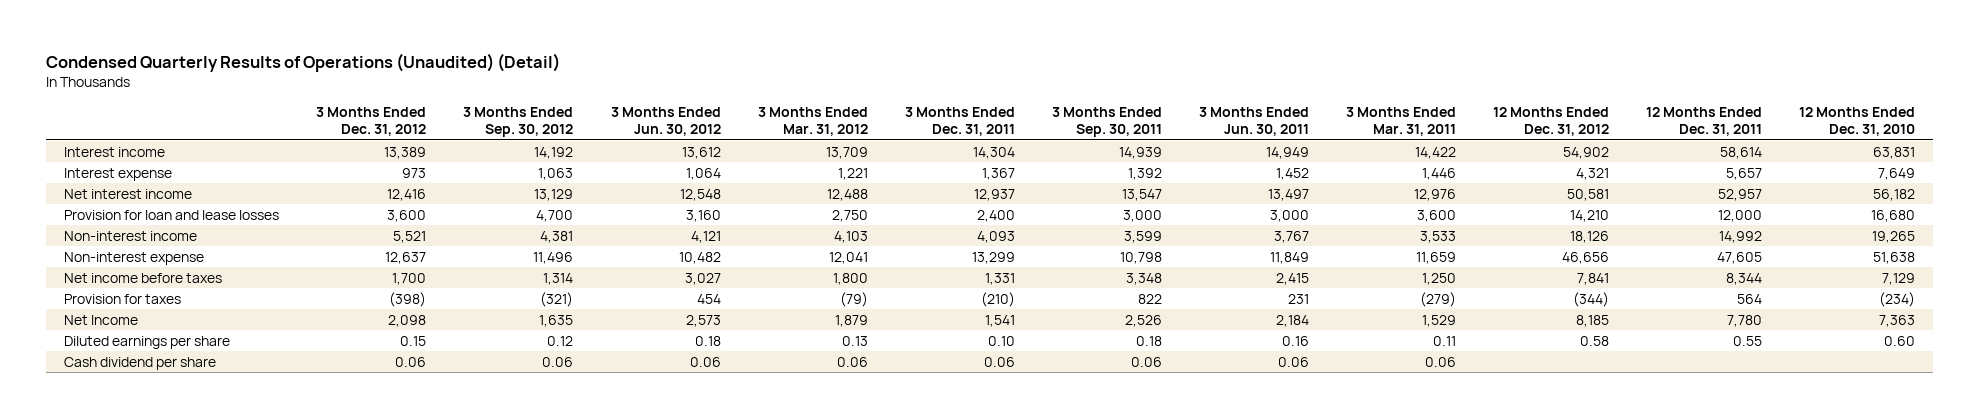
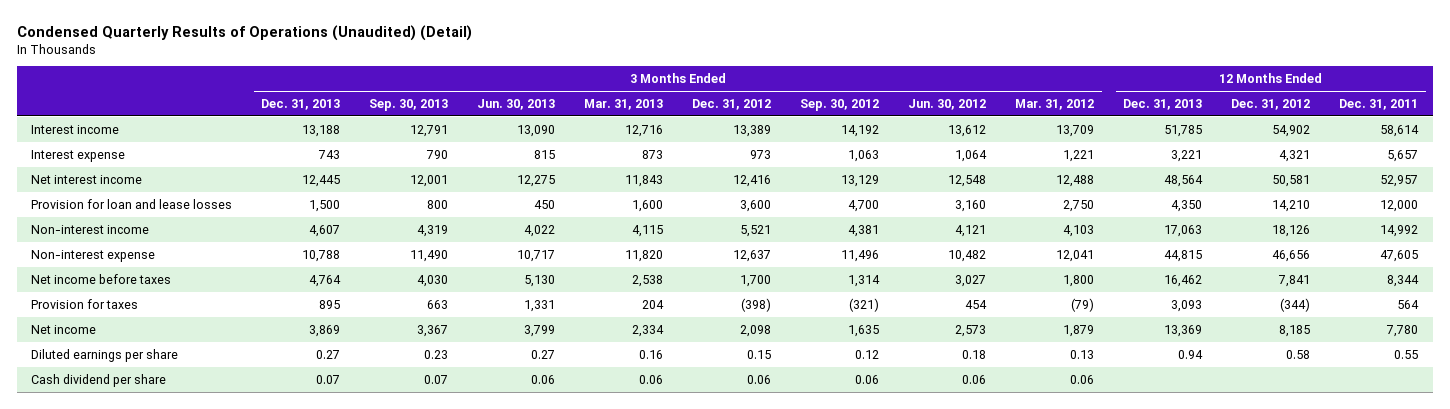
[904,106,1015,137] 3 Months Ended Dec. 31, 2011 -> none
[1051,106,1162,138] 3 Months Ended Sep. 30, 2011 -> none
[1198,106,1309,137] 3 Months Ended Jun. 30, 2011 -> none
[1345,106,1456,137] 3 Months Ended Mar. 31, 2011 -> none
[1798,106,1915,137] 12 Months Ended Dec. 31, 2010 -> none
none -> [261,98,341,110] Dec. 31, 2013
none -> [369,98,449,111] Sep. 30, 2013
none -> [477,98,556,110] Jun. 30, 2013
none -> [584,98,664,110] Mar. 31, 2013
none -> [1123,98,1203,110] Dec. 31, 2013
[64,314,139,325] Net Income -> [31,324,97,334] Net income

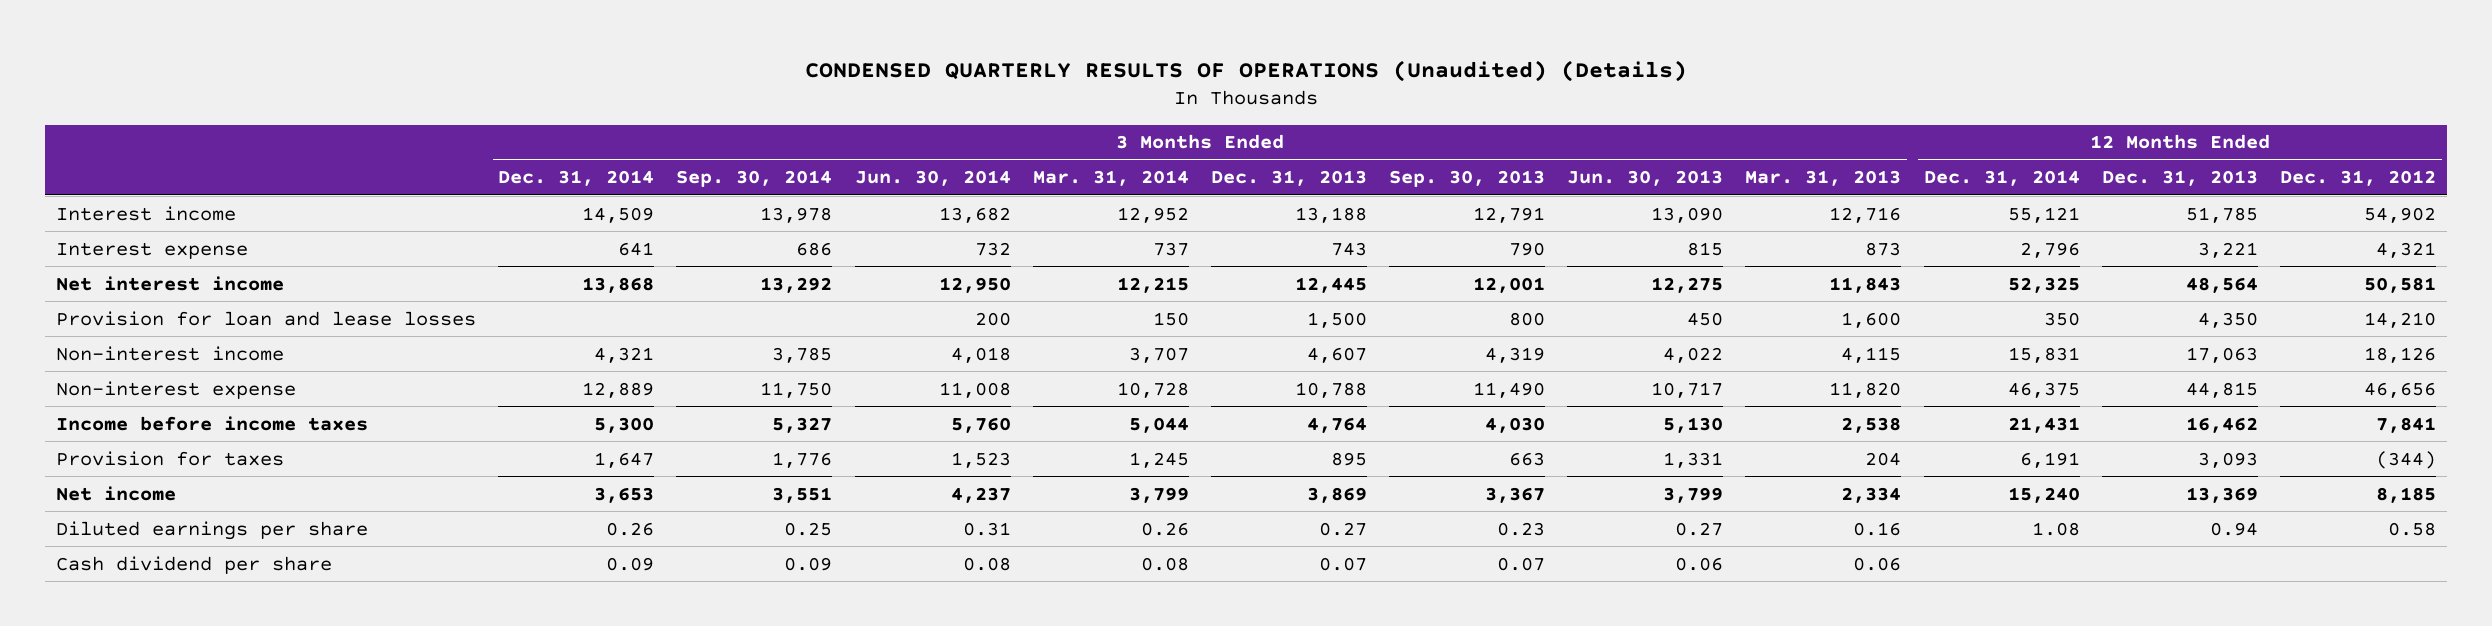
[16,24,472,41] Condensed Quarterly Results of Operations (Unaudited) (Detail) -> [804,59,1687,82] CONDENSED QUARTERLY RESULTS OF OPERATIONS (Unaudited) (Details)
[692,98,772,110] Dec. 31, 2012 -> none
[800,98,880,111] Sep. 30, 2012 -> none
[908,98,987,110] Jun. 30, 2012 -> none
[1015,98,1095,110] Mar. 31, 2012 -> none
[1339,98,1419,110] Dec. 31, 2011 -> none
none -> [498,170,655,187] Dec. 31, 2014
none -> [676,170,833,188] Sep. 30, 2014
none -> [854,170,1011,187] Jun. 30, 2014
none -> [1032,170,1189,187] Mar. 31, 2014
none -> [1923,170,2080,187] Dec. 31, 2014
[31,273,172,284] Net income before taxes -> [55,415,368,431] Income before income taxes

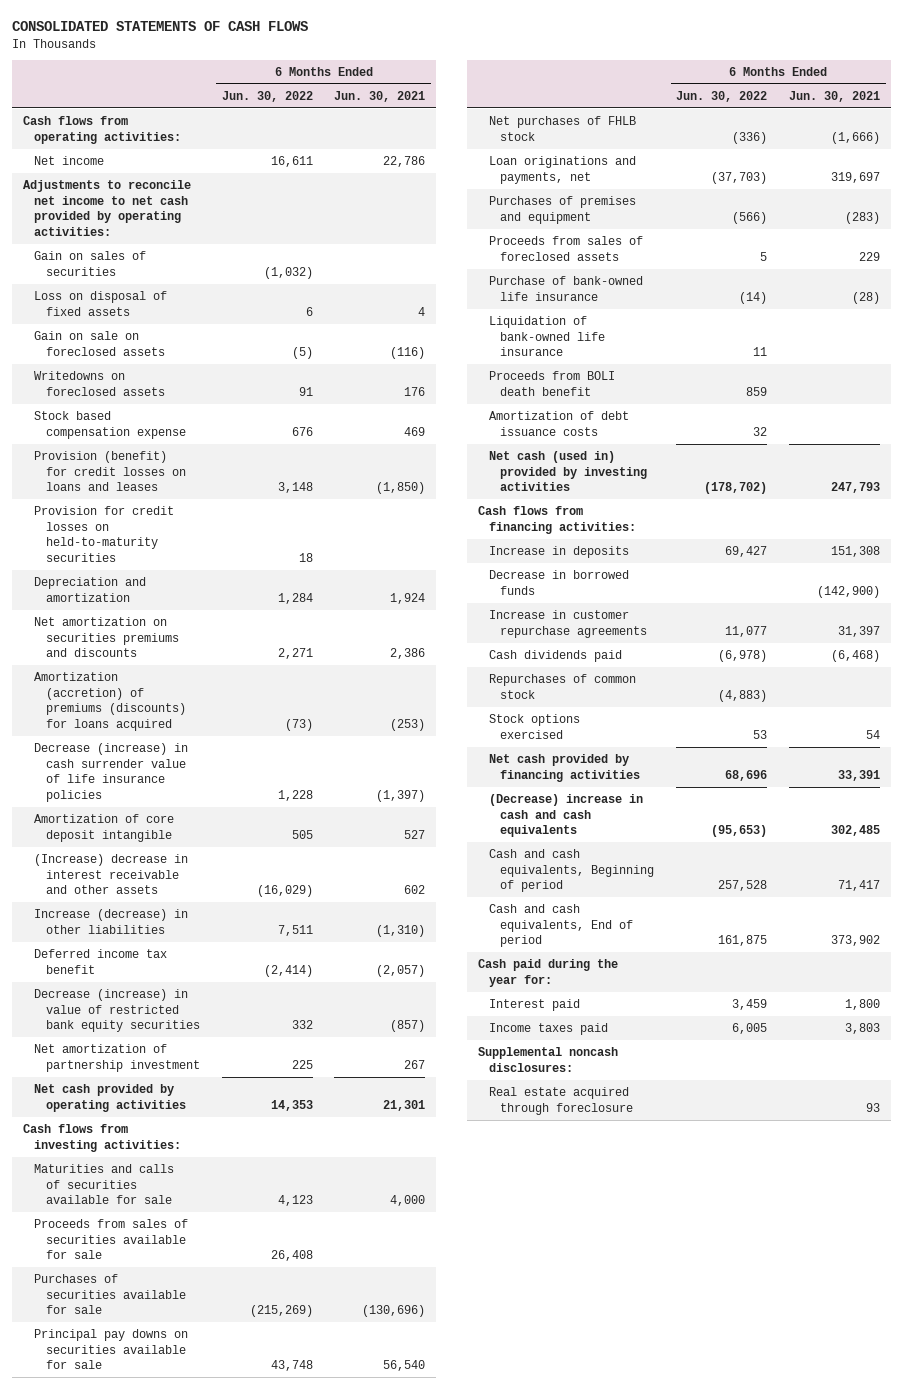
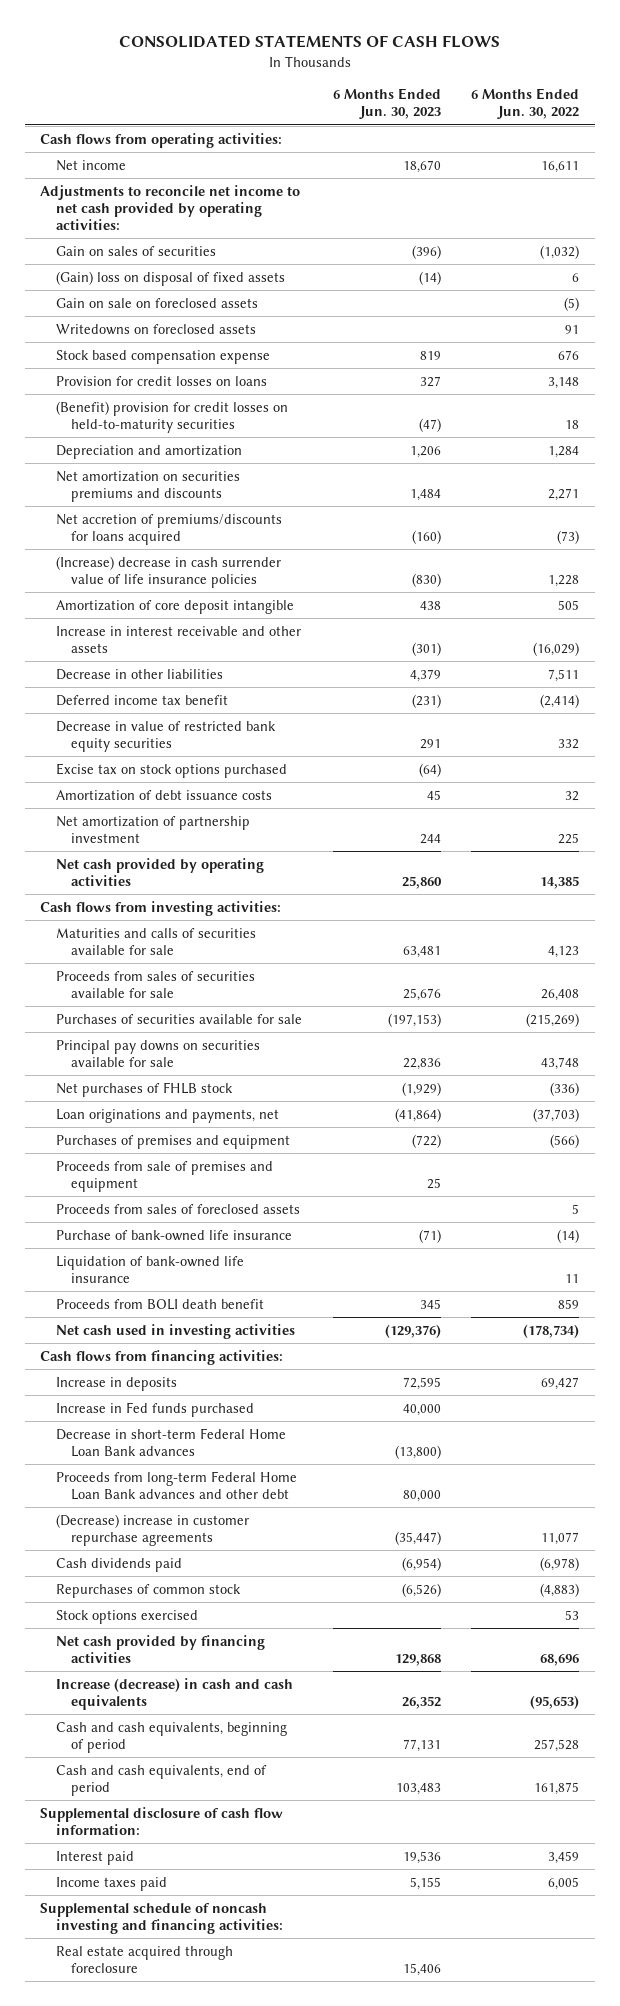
[334,90,426,102] Jun. 30, 2021 -> none
none -> [332,88,441,120] 6 Months Ended Jun. 30, 2023
[34,290,168,316] Loss on disposal of fixed assets -> [55,270,285,286] (Gain) loss on disposal of fixed assets
[34,450,186,492] Provision (benefit) for credit losses on loans and leases -> [55,375,267,386] Provision for credit losses on loans
[34,505,175,563] Provision for credit losses on held-to-maturity securities -> [55,400,288,433] (Benefit) provision for credit losses on held-to-maturity securities
[34,671,186,732] Amortization (accretion) of premiums (discounts) for loans acquired -> [55,513,282,545] Net accretion of premiums/discounts for loans acquired
[34,742,189,803] Decrease (increase) in cash surrender value of life insurance policies -> [55,555,281,588] (Increase) decrease in cash surrender value of life insurance policies
[34,853,189,895] (Increase) decrease in interest receivable and other assets -> [55,625,301,653] Increase in interest receivable and other assets
[34,908,189,934] Increase (decrease) in other liabilities -> [55,668,223,680] Decrease in other liabilities
[34,988,200,1033] Decrease (increase) in value of restricted bank equity securities -> [55,720,276,752] Decrease in value of restricted bank equity securities
none -> [55,762,287,778] Excise tax on stock options purchased
[489,410,630,436] Amortization of debt issuance costs -> [55,789,272,801] Amortization of debt issuance costs
[270,1099,313,1111] 14,353 -> [540,875,580,889] 14,385
none -> [55,1160,273,1192] Proceeds from sale of premises and equipment
[489,450,648,492] Net cash (used in) provided by investing activities -> [55,1323,295,1339] Net cash used in investing activities
[704,482,768,495] (178,702) -> [523,1323,580,1338] (178,734)
[489,569,630,595] Decrease in borrowed funds -> none
none -> [55,1401,254,1417] Increase in Fed funds purchased
none -> [55,1427,286,1457] Decrease in short-term Federal Home Loan Bank advances
none -> [55,1470,297,1500] Proceeds from long-term Federal Home Loan Bank advances and other debt
[489,609,648,638] Increase in customer repurchase agreements -> [55,1513,249,1546] (Decrease) increase in customer repurchase agreements
[489,793,644,838] (Decrease) increase in cash and cash equivalents -> [55,1677,293,1710] Increase (decrease) in cash and cash equivalents
[489,848,655,893] Cash and cash equivalents, Beginning of period -> [55,1721,287,1753] Cash and cash equivalents, beginning of period
[489,903,634,948] Cash and cash equivalents, End of period -> [55,1764,267,1796] Cash and cash equivalents, end of period
[477,958,618,987] Cash paid during the year for: -> [40,1806,284,1835] Supplemental disclosure of cash flow information:
[477,1046,618,1072] Supplemental noncash disclosures: -> [40,1902,283,1934] Supplemental schedule of noncash investing and financing activities:

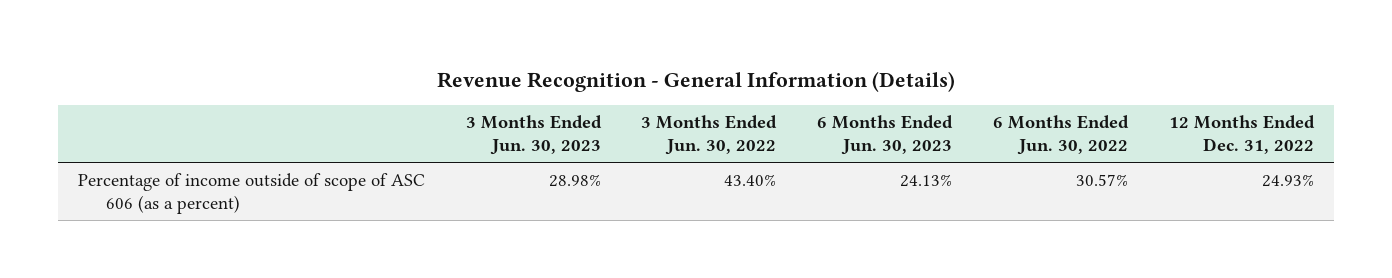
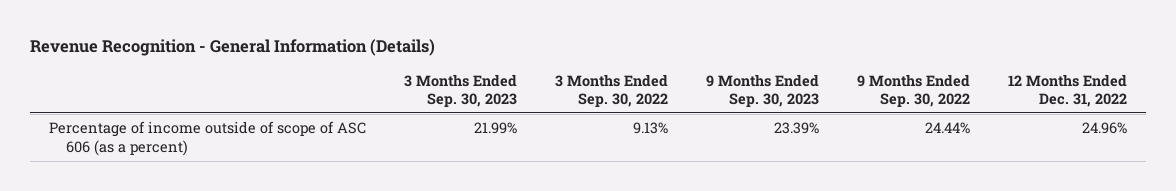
[465,115,602,156] 3 Months Ended Jun. 30, 2023 -> none
[641,115,778,156] 3 Months Ended Jun. 30, 2022 -> none
[817,115,954,156] 6 Months Ended Jun. 30, 2023 -> none
[992,115,1129,156] 6 Months Ended Jun. 30, 2022 -> none
none -> [403,73,517,107] 3 Months Ended Sep. 30, 2023
none -> [554,73,668,107] 3 Months Ended Sep. 30, 2022
none -> [706,73,820,107] 9 Months Ended Sep. 30, 2023
none -> [857,73,971,107] 9 Months Ended Sep. 30, 2022
[1261,174,1314,188] 24.93% -> [1082,122,1128,135] 24.96%

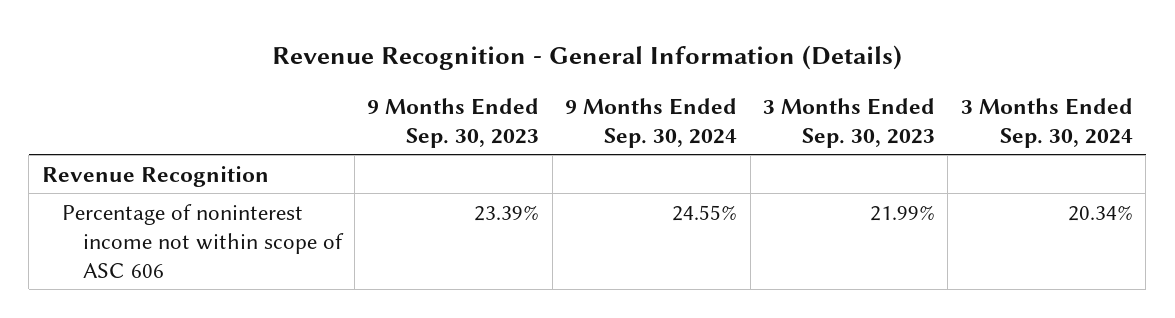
[554,73,668,107] 3 Months Ended Sep. 30, 2022 -> none
[857,73,971,107] 9 Months Ended Sep. 30, 2022 -> none
[1008,73,1128,107] 12 Months Ended Dec. 31, 2022 -> none
none -> [565,97,738,148] 9 Months Ended Sep. 30, 2024
none -> [960,97,1133,148] 3 Months Ended Sep. 30, 2024
none -> [41,165,269,187] Revenue Recognition
[48,121,366,156] Percentage of income outside of scope of ASC 606 (as a percent) -> [62,203,344,278] Percentage of noninterest income not within scope of ASC 606

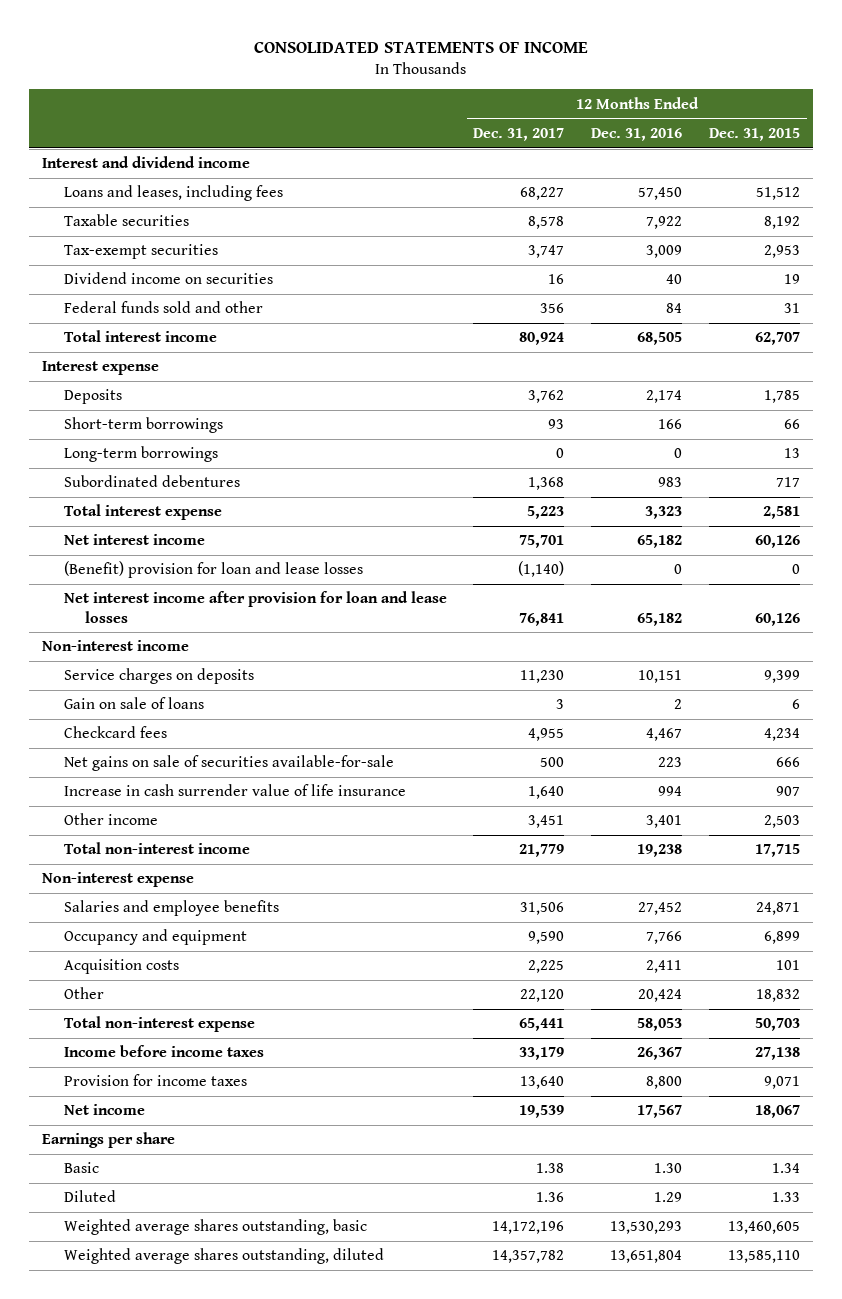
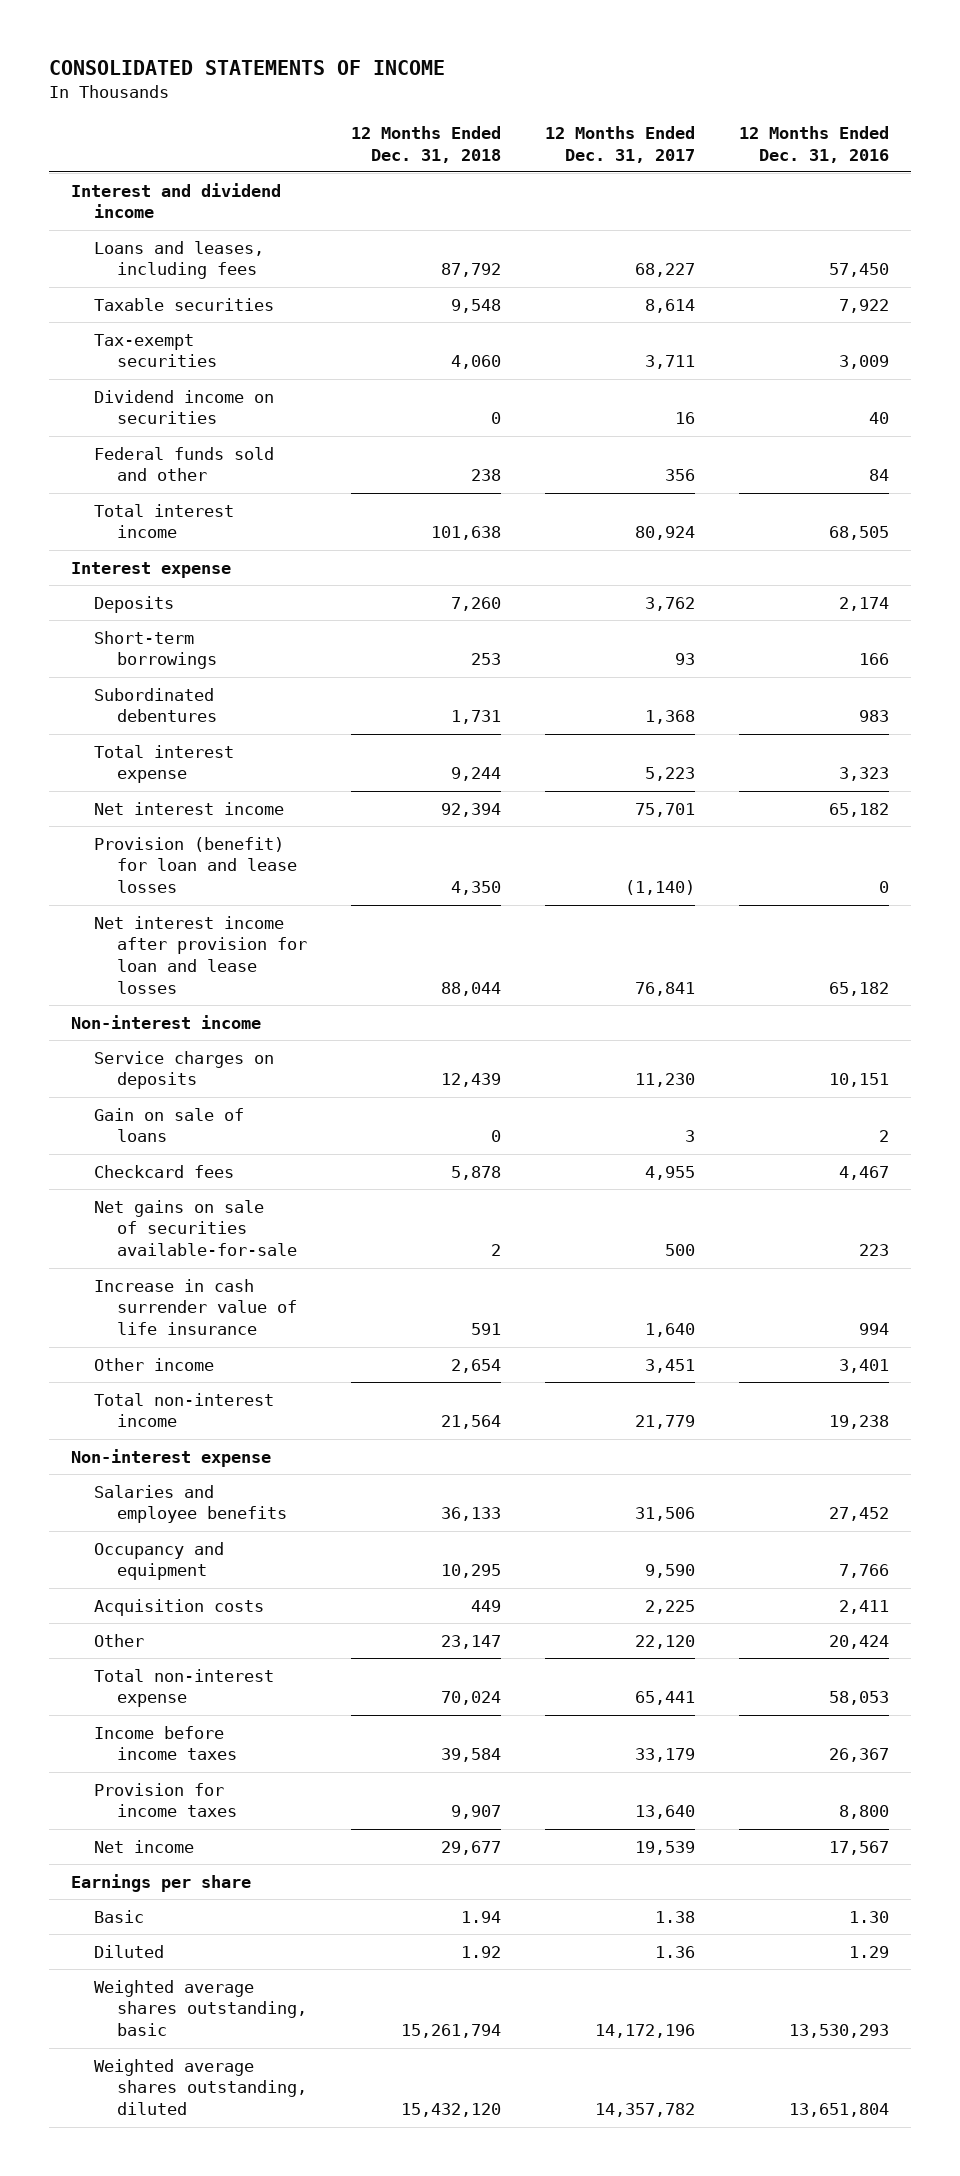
[708,128,800,142] Dec. 31, 2015 -> none
none -> [350,125,501,163] 12 Months Ended Dec. 31, 2018
[528,216,565,230] 8,578 -> [645,298,696,313] 8,614
[528,245,565,259] 3,747 -> [645,355,696,370] 3,711
[63,446,218,463] Long-term borrowings -> none
[63,561,363,579] (Benefit) provision for loan and lease losses -> [93,836,297,894] Provision (benefit) for loan and lease losses

